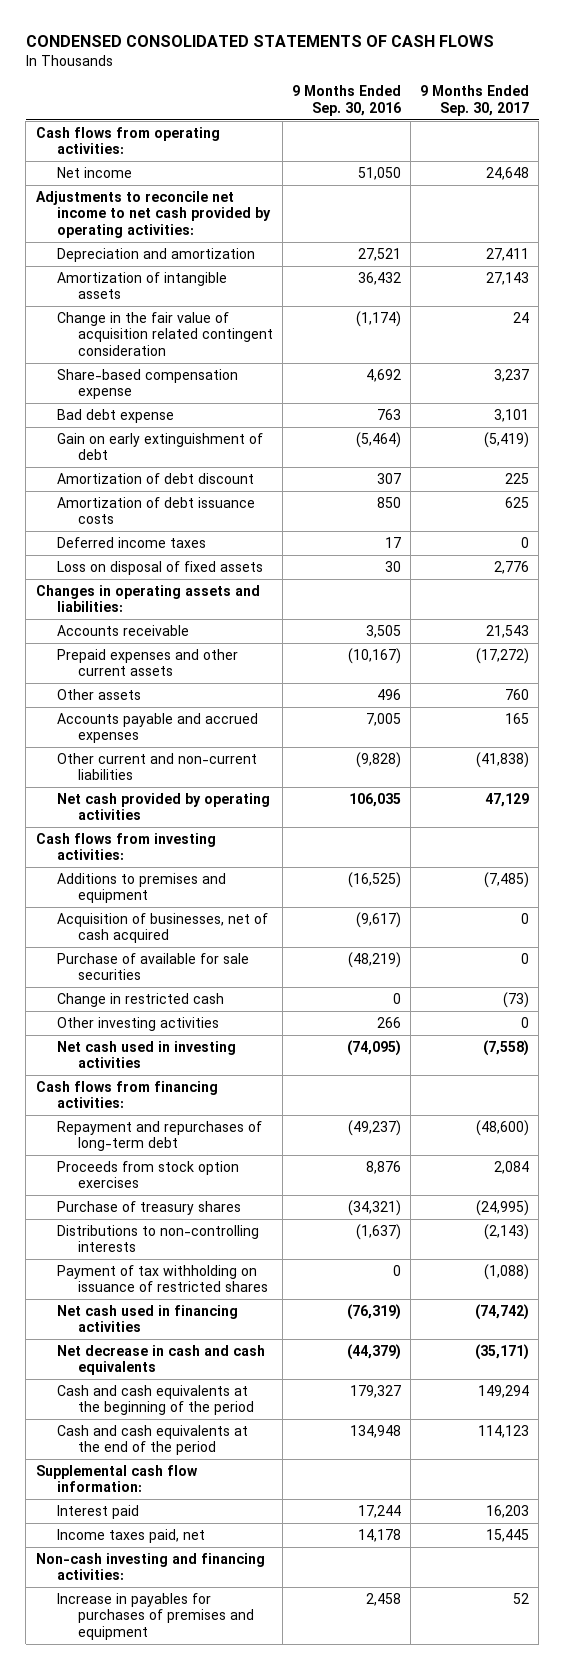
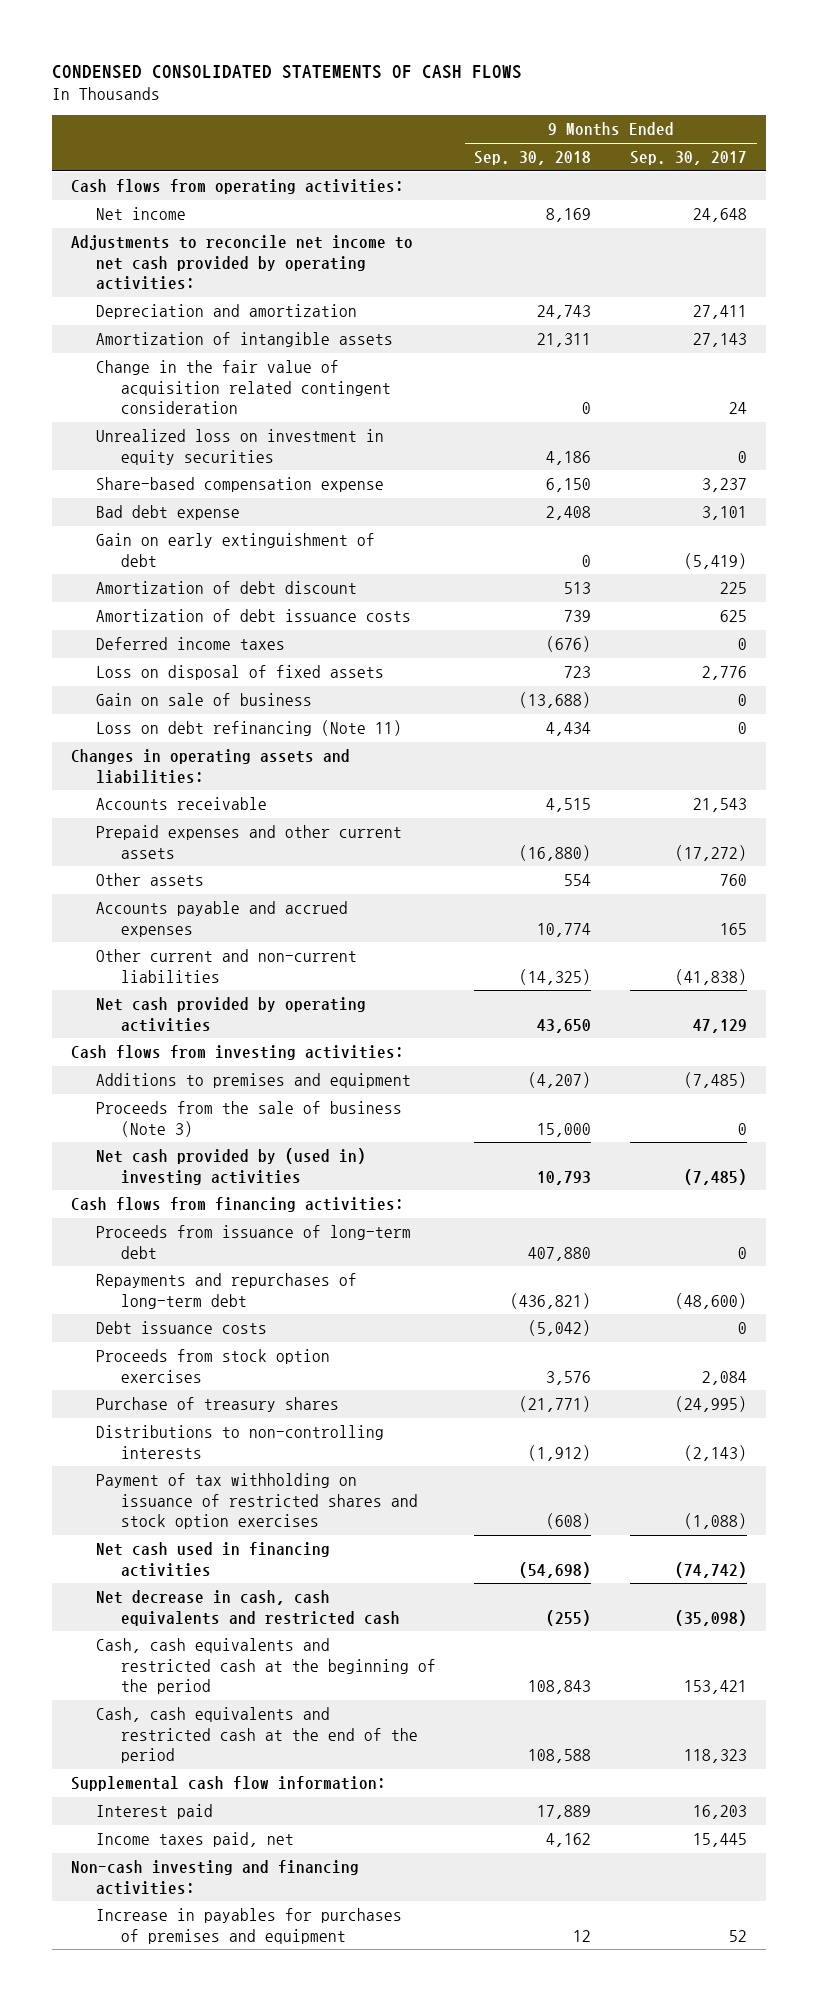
[291,85,401,117] 9 Months Ended Sep. 30, 2016 -> none
none -> [474,151,592,166] Sep. 30, 2018
none -> [95,429,384,465] Unrealized loss on investment in equity securities
none -> [95,693,312,707] Gain on sale of business
none -> [95,720,402,737] Loss on debt refinancing (Note 11)
[56,912,268,944] Acquisition of businesses, net of cash acquired -> none
[56,952,249,981] Purchase of available for sale securities -> none
[56,992,224,1007] Change in restricted cash -> none
[56,1016,219,1031] Other investing activities -> none
none -> [95,1101,402,1137] Proceeds from the sale of business (Note 3)
[56,1040,236,1069] Net cash used in investing activities -> [95,1148,366,1185] Net cash provided by (used in) investing activities
[482,1039,529,1056] (7,558) -> [684,1168,748,1185] (7,485)
none -> [95,1225,411,1259] Proceeds from issuance of long-term debt
[56,1120,262,1152] Repayment and repurchases of long-term debt -> [95,1273,357,1309] Repayments and repurchases of long-term debt
none -> [95,1321,267,1335] Debt issuance costs
[56,1264,268,1293] Payment of tax withholding on issuance of restricted shares -> [95,1473,418,1530] Payment of tax withholding on issuance of restricted shares and stock option exercises
[56,1344,265,1376] Net decrease in cash and cash equivalents -> [95,1590,400,1626] Net decrease in cash, cash equivalents and restricted cash
[474,1343,529,1360] (35,171) -> [675,1609,748,1626] (35,098)
[56,1384,254,1416] Cash and cash equivalents at the beginning of the period -> [95,1638,436,1695] Cash, cash equivalents and restricted cash at the beginning of the period
[477,1384,529,1398] 149,294 -> [684,1680,748,1695] 153,421
[56,1424,248,1456] Cash and cash equivalents at the end of the period -> [95,1707,418,1764] Cash, cash equivalents and restricted cash at the end of the period
[477,1424,529,1438] 114,123 -> [684,1749,748,1764] 118,323

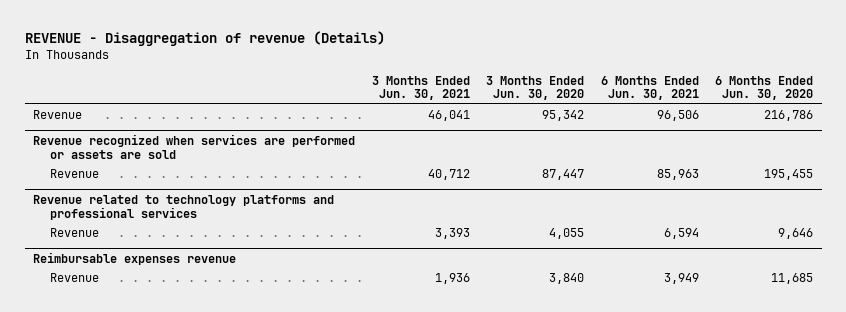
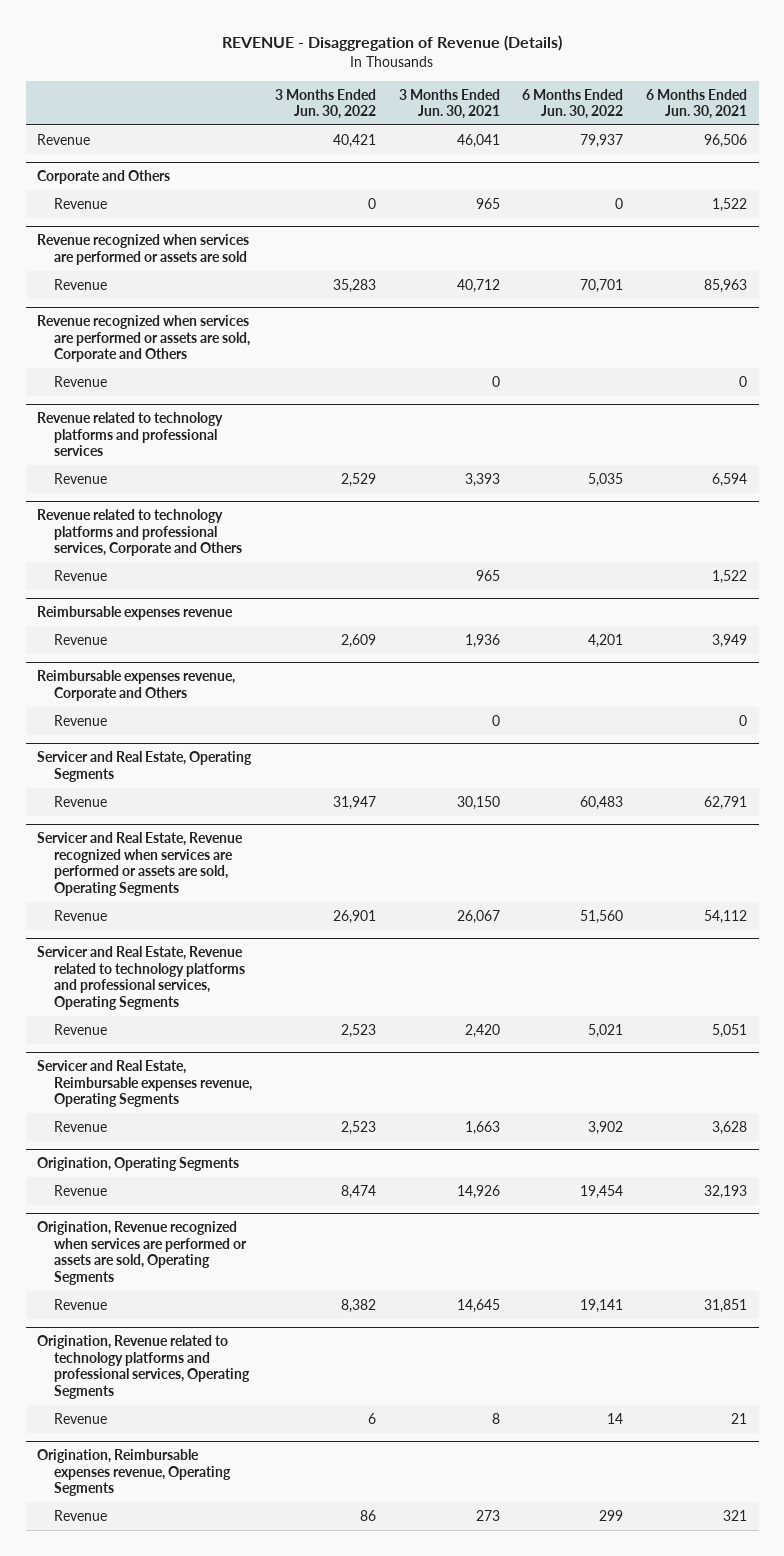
[24,30,385,46] REVENUE - Disaggregation of revenue (Details) -> [222,34,563,51] REVENUE - Disaggregation of Revenue (Details)
[486,75,585,101] 3 Months Ended Jun. 30, 2020 -> none
[715,75,814,101] 6 Months Ended Jun. 30, 2020 -> none
none -> [275,88,377,120] 3 Months Ended Jun. 30, 2022
none -> [522,88,624,120] 6 Months Ended Jun. 30, 2022
none -> [36,170,170,185] Corporate and Others
none -> [54,197,108,209] Revenue
none -> [36,315,251,363] Revenue recognized when services are performed or assets are sold, Corporate and Others
none -> [54,375,108,387] Revenue
none -> [36,509,243,557] Revenue related to technology platforms and professional services, Corporate and Others
none -> [54,569,108,581] Revenue
none -> [36,670,235,701] Reimbursable expenses revenue, Corporate and Others
none -> [54,714,108,726] Revenue
none -> [36,751,252,782] Servicer and Real Estate, Operating Segments
none -> [54,795,108,807] Revenue
none -> [36,832,243,896] Servicer and Real Estate, Revenue recognized when services are performed or assets are sold, Operating Segments
none -> [54,909,108,921] Revenue
none -> [36,946,246,1010] Servicer and Real Estate, Revenue related to technology platforms and professional services, Operating Segments
none -> [54,1023,108,1035] Revenue
none -> [36,1060,253,1108] Servicer and Real Estate, Reimbursable expenses revenue, Operating Segments
none -> [54,1120,108,1132] Revenue
none -> [36,1157,239,1172] Origination, Operating Segments
none -> [54,1184,108,1196] Revenue
none -> [36,1221,248,1285] Origination, Revenue recognized when services are performed or assets are sold, Operating Segments
none -> [54,1298,108,1310] Revenue
none -> [36,1335,251,1399] Origination, Revenue related to technology platforms and professional services, Operating Segments
none -> [54,1412,108,1424] Revenue
none -> [36,1449,232,1497] Origination, Reimbursable expenses revenue, Operating Segments
none -> [54,1509,108,1521] Revenue

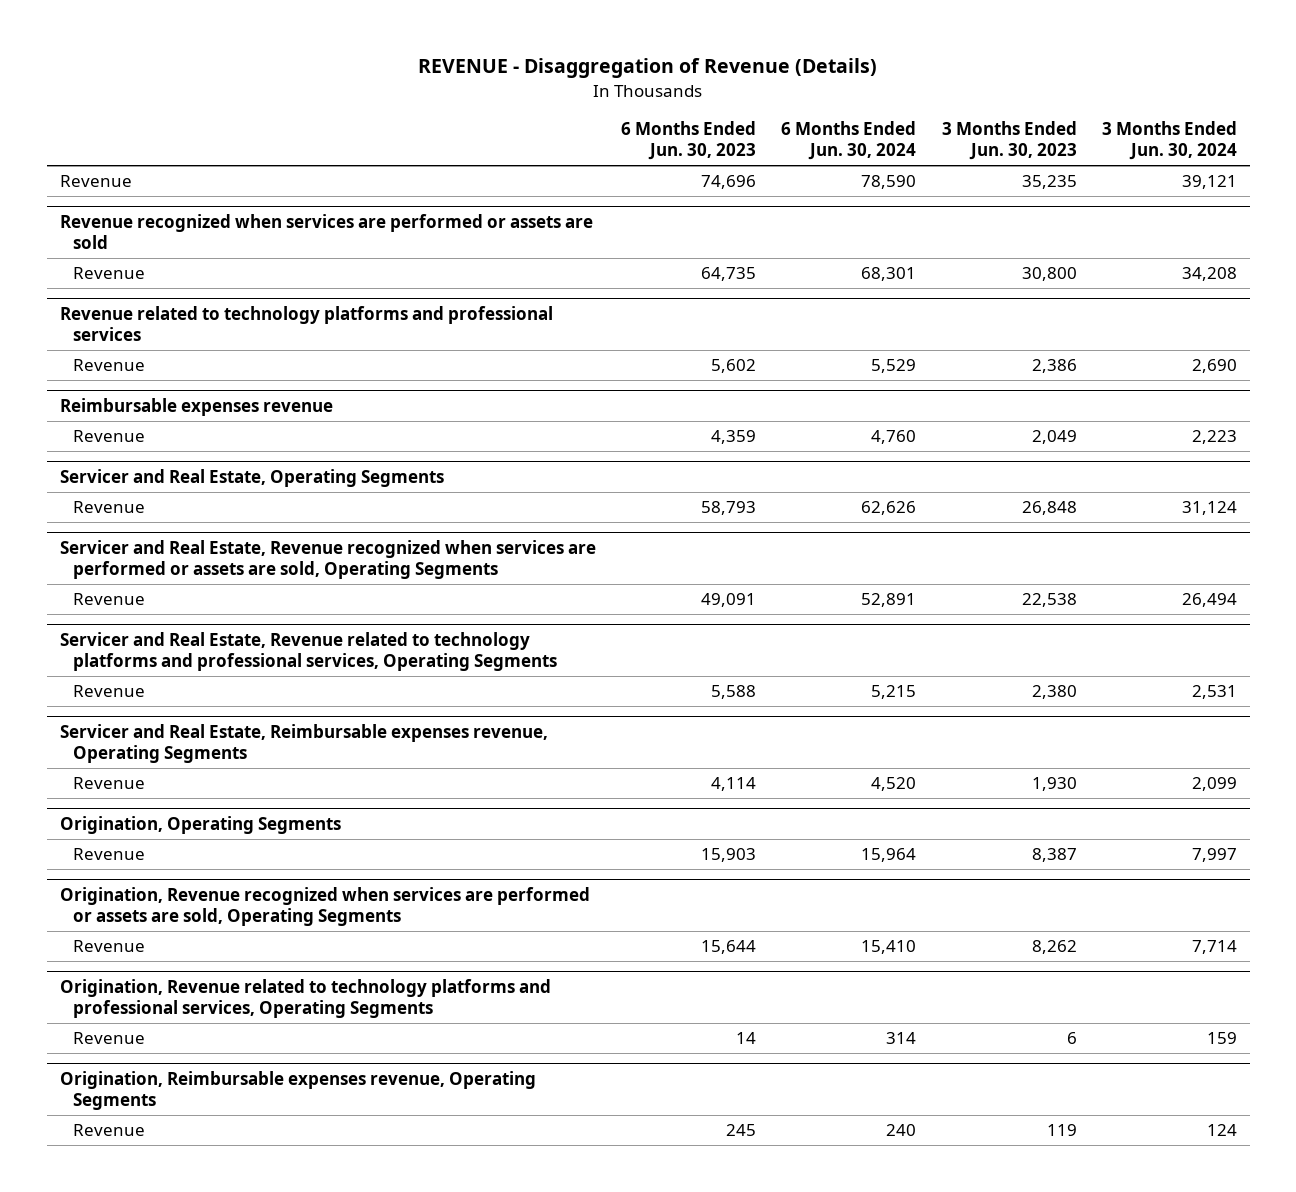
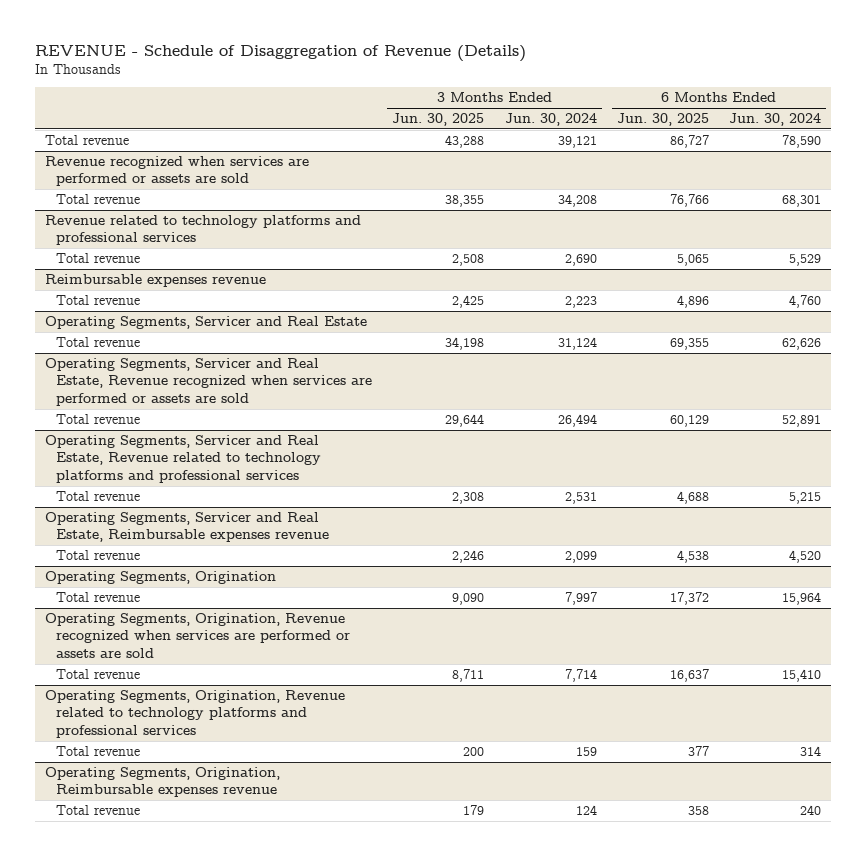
[418,58,878,79] REVENUE - Disaggregation of Revenue (Details) -> [34,44,526,62] REVENUE - Schedule of Disaggregation of Revenue (Details)
[620,120,756,161] 6 Months Ended Jun. 30, 2023 -> none
[941,120,1077,161] 3 Months Ended Jun. 30, 2023 -> none
none -> [392,113,485,127] Jun. 30, 2025
none -> [616,113,709,127] Jun. 30, 2025
[59,175,132,188] Revenue -> [44,135,129,146] Total revenue
[73,267,146,280] Revenue -> [56,194,141,205] Total revenue
[73,359,146,372] Revenue -> [56,253,141,264] Total revenue
[73,430,146,443] Revenue -> [56,295,141,306] Total revenue
[59,468,444,487] Servicer and Real Estate, Operating Segments -> [44,316,367,330] Operating Segments, Servicer and Real Estate
[73,501,146,514] Revenue -> [56,337,141,348] Total revenue
[59,539,596,580] Servicer and Real Estate, Revenue recognized when services are performed or assets are sold, Operating Segments -> [44,358,373,406] Operating Segments, Servicer and Real Estate, Revenue recognized when services are performed or assets are sold
[73,593,146,606] Revenue -> [56,414,141,425] Total revenue
[59,631,558,672] Servicer and Real Estate, Revenue related to technology platforms and professional services, Operating Segments -> [44,435,322,483] Operating Segments, Servicer and Real Estate, Revenue related to technology platforms and professional services
[73,685,146,698] Revenue -> [56,491,141,502] Total revenue
[59,723,548,764] Servicer and Real Estate, Reimbursable expenses revenue, Operating Segments -> [44,512,330,543] Operating Segments, Servicer and Real Estate, Reimbursable expenses revenue
[73,777,146,790] Revenue -> [56,550,141,561] Total revenue
[59,815,341,834] Origination, Operating Segments -> [44,571,276,585] Operating Segments, Origination
[73,848,146,861] Revenue -> [56,592,141,603] Total revenue
[59,886,590,927] Origination, Revenue recognized when services are performed or assets are sold, Operating Segments -> [44,613,351,658] Operating Segments, Origination, Revenue recognized when services are performed or assets are sold
[73,940,146,953] Revenue -> [56,669,141,680] Total revenue
[59,978,551,1019] Origination, Revenue related to technology platforms and professional services, Operating Segments -> [44,690,345,738] Operating Segments, Origination, Revenue related to technology platforms and professional services
[73,1032,146,1045] Revenue -> [56,746,141,757] Total revenue
[59,1070,536,1111] Origination, Reimbursable expenses revenue, Operating Segments -> [44,767,280,798] Operating Segments, Origination, Reimbursable expenses revenue
[73,1124,146,1137] Revenue -> [56,805,141,816] Total revenue

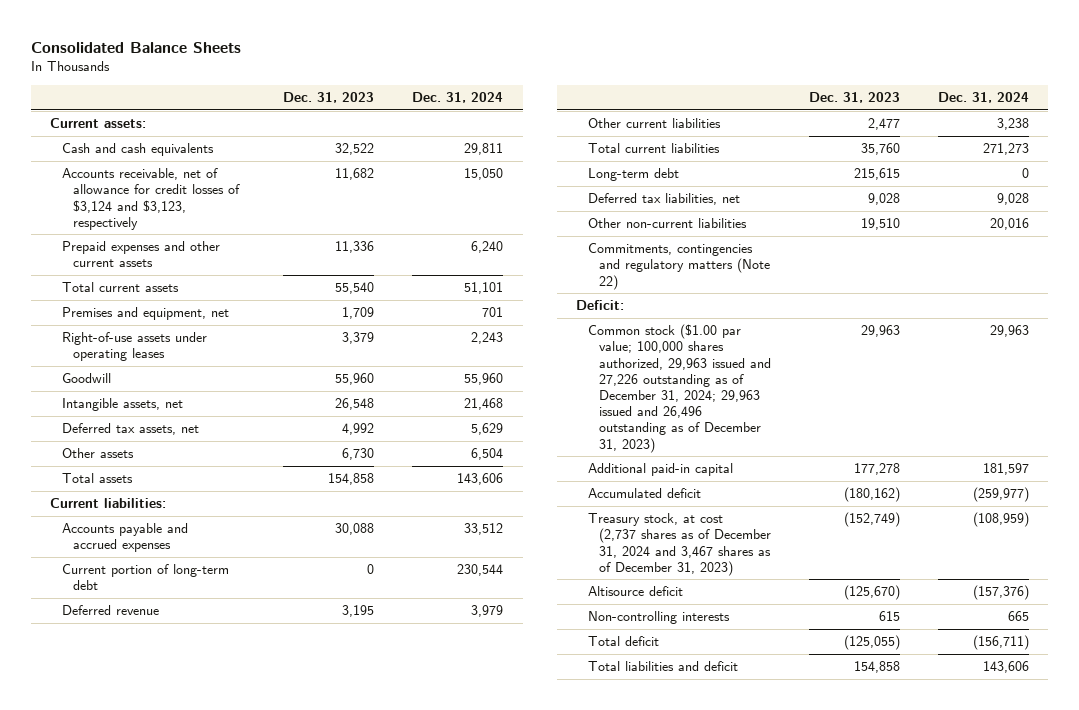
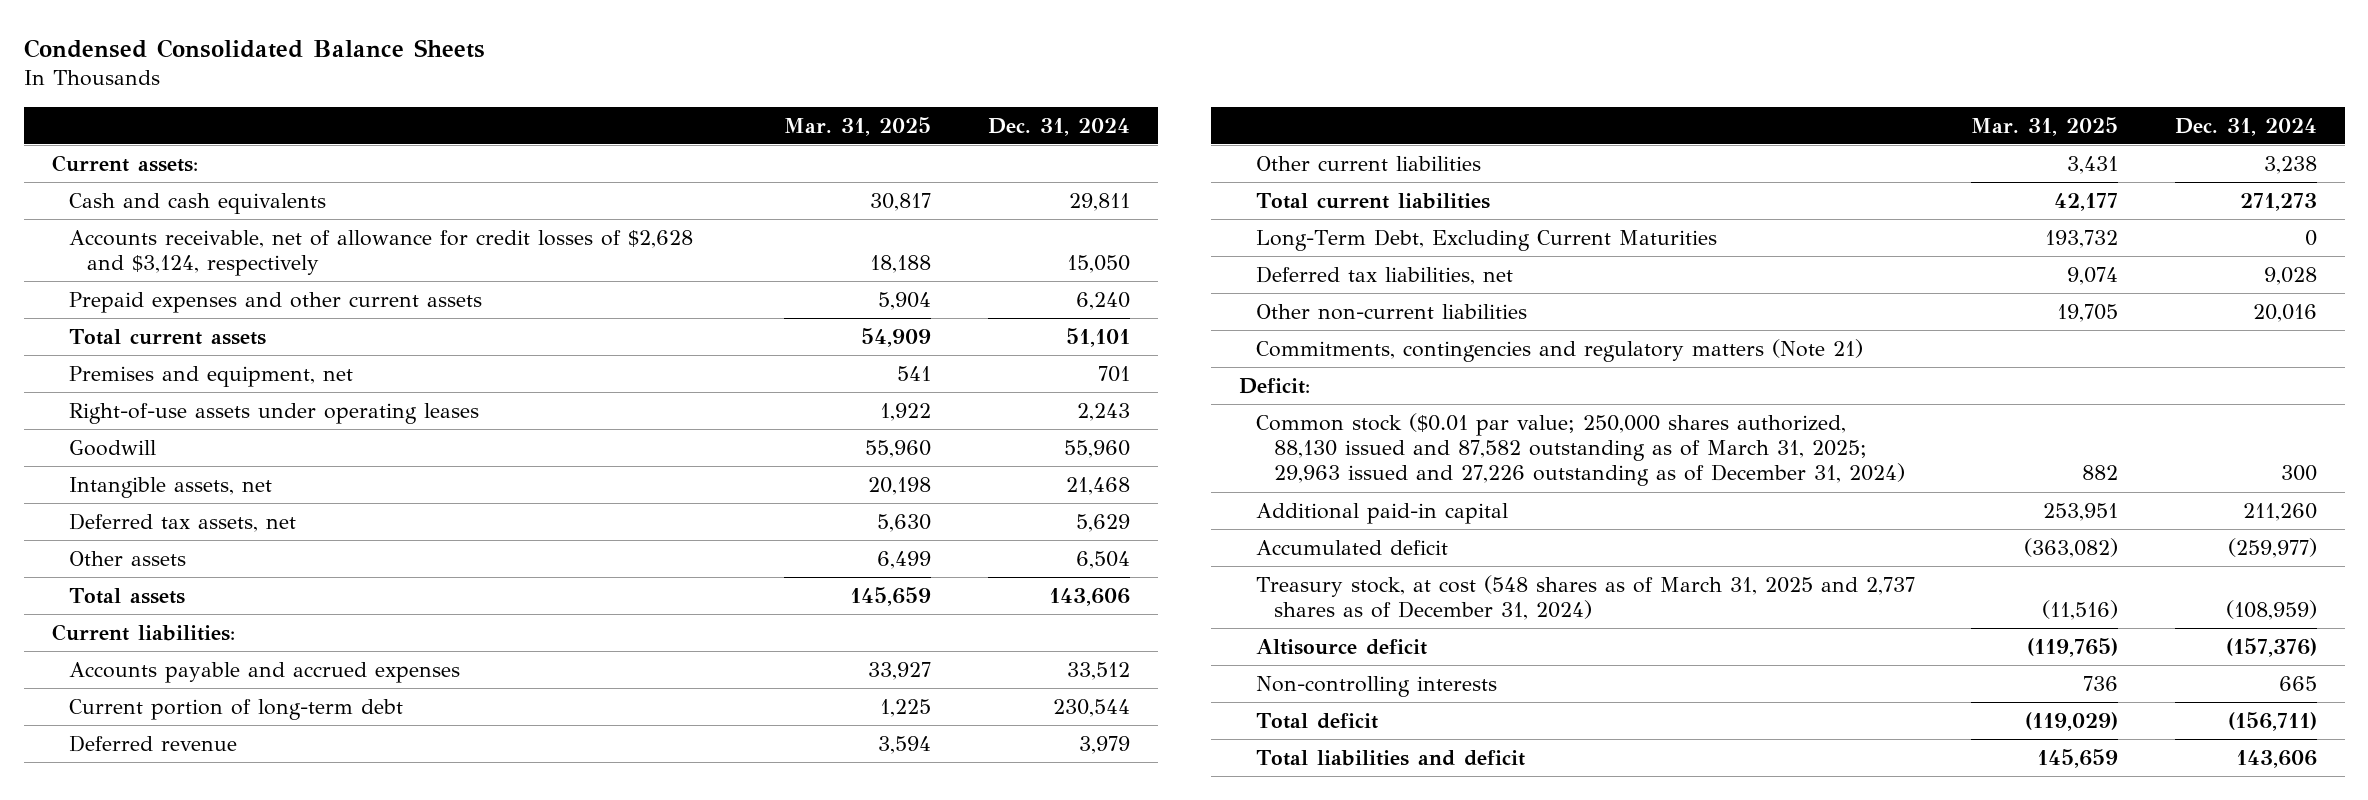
[31,41,242,53] Consolidated Balance Sheets -> [23,38,485,58] Condensed Consolidated Balance Sheets
[283,92,375,104] Dec. 31, 2023 -> none
none -> [784,116,932,136] Mar. 31, 2025
[61,168,241,230] Accounts receivable, net of allowance for credit losses of $3,124 and $3,123, respectively -> [69,229,694,277] Accounts receivable, net of allowance for credit losses of $2,628 and $3,124, respectively
[587,168,679,182] Long-term debt -> [1256,228,1718,251] Long-Term Debt, Excluding Current Maturities
[587,243,771,290] Commitments, contingencies and regulatory matters (Note 22) -> [1256,338,1864,362] Commitments, contingencies and regulatory matters (Note 21)
[587,324,772,453] Common stock ($1.00 par value; 100,000 shares authorized, 29,963 issued and 27,226 outstanding as of December 31, 2024; 29,963 issued and 26,496 outstanding as of December 31, 2023) -> [1256,412,1905,487] Common stock ($0.01 par value; 250,000 shares authorized, 88,130 issued and 87,582 outstanding as of March 31, 2025; 29,963 issued and 27,226 outstanding as of December 31, 2024)
[990,325,1030,338] 29,963 -> [2280,465,2317,482] 300
[983,463,1030,476] 181,597 -> [2242,502,2317,521] 211,260
[587,513,772,576] Treasury stock, at cost (2,737 shares as of December 31, 2024 and 3,467 shares as of December 31, 2023) -> [1256,574,1916,621] Treasury stock, at cost (548 shares as of March 31, 2025 and 2,737 shares as of December 31, 2024)

